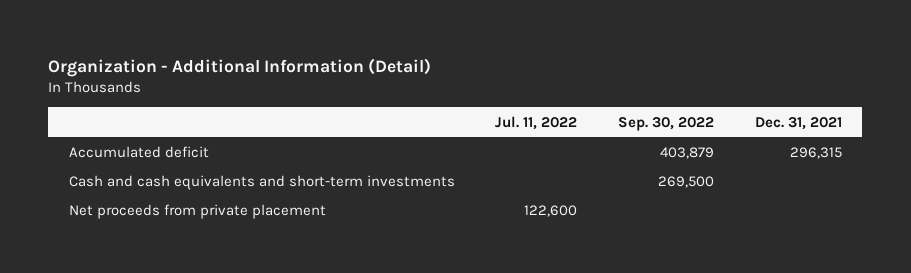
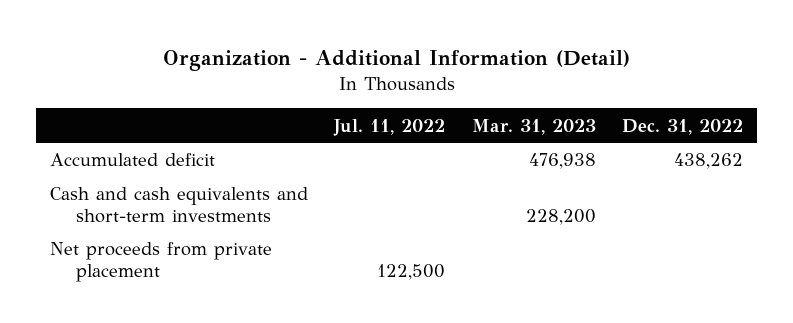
[618,116,715,131] Sep. 30, 2022 -> none
[755,116,843,130] Dec. 31, 2021 -> none
none -> [471,118,596,135] Mar. 31, 2023
none -> [622,118,744,135] Dec. 31, 2022
[524,205,578,218] 122,600 -> [377,263,446,280] 122,500

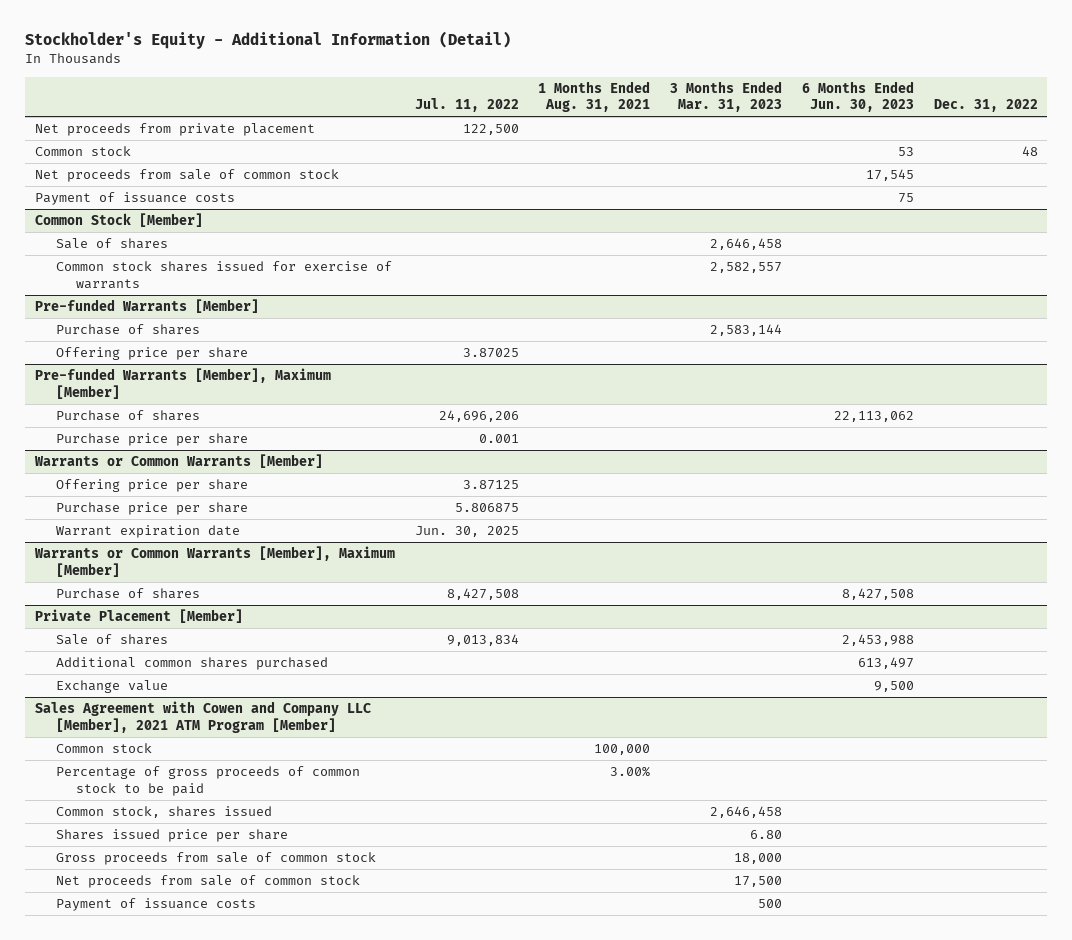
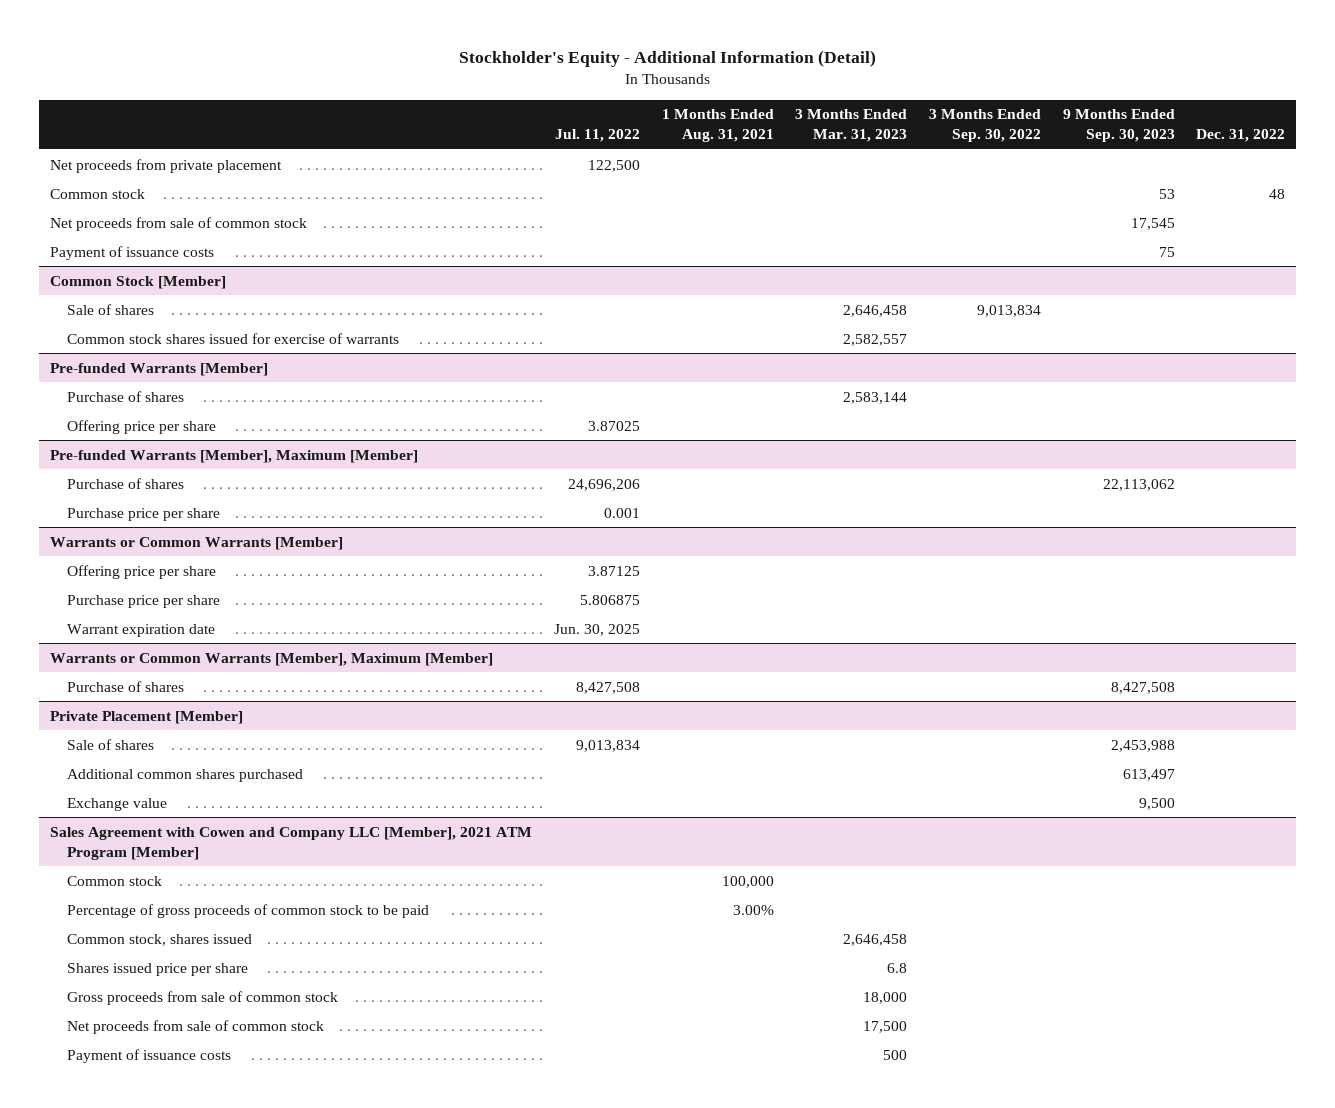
[801,80,914,113] 6 Months Ended Jun. 30, 2023 -> none
none -> [928,109,1041,143] 3 Months Ended Sep. 30, 2022
none -> [1062,109,1175,143] 9 Months Ended Sep. 30, 2023
[750,830,783,840] 6.80 -> [887,962,908,973] 6.8

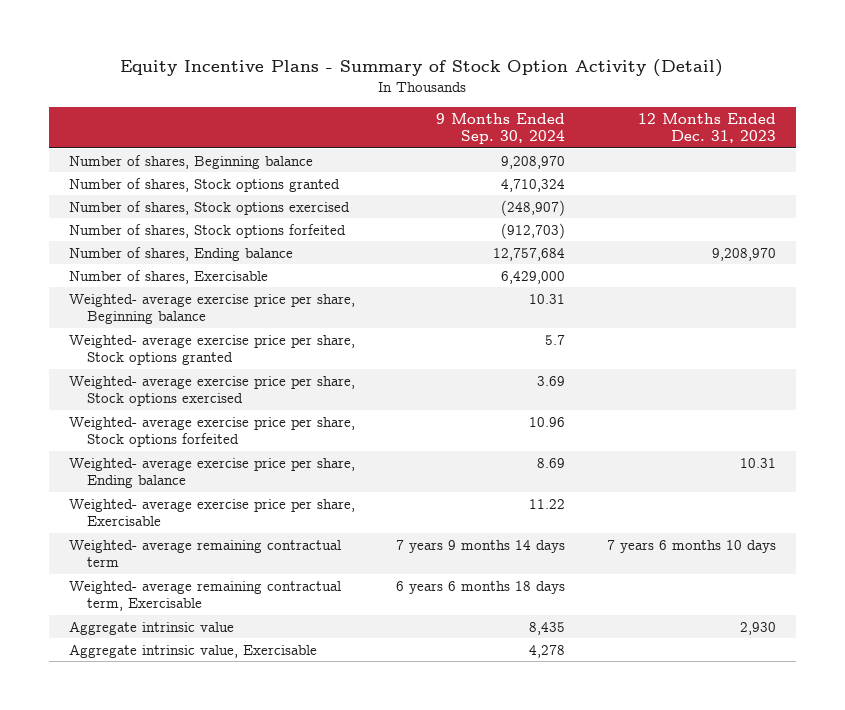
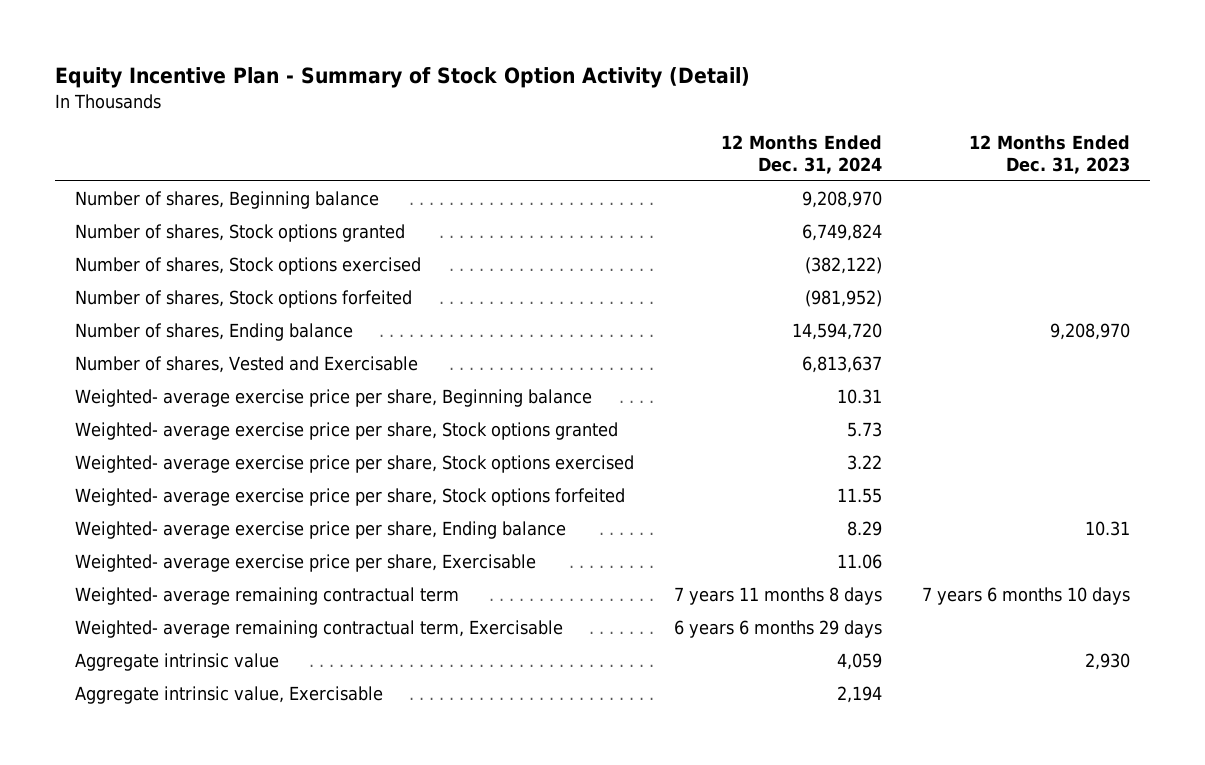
[120,58,724,77] Equity Incentive Plans - Summary of Stock Option Activity (Detail) -> [55,67,751,89] Equity Incentive Plan - Summary of Stock Option Activity (Detail)
[436,112,566,145] 9 Months Ended Sep. 30, 2024 -> none
none -> [720,134,882,174] 12 Months Ended Dec. 31, 2024
[69,269,269,284] Number of shares, Exercisable -> [75,355,419,373] Number of shares, Vested and Exercisable

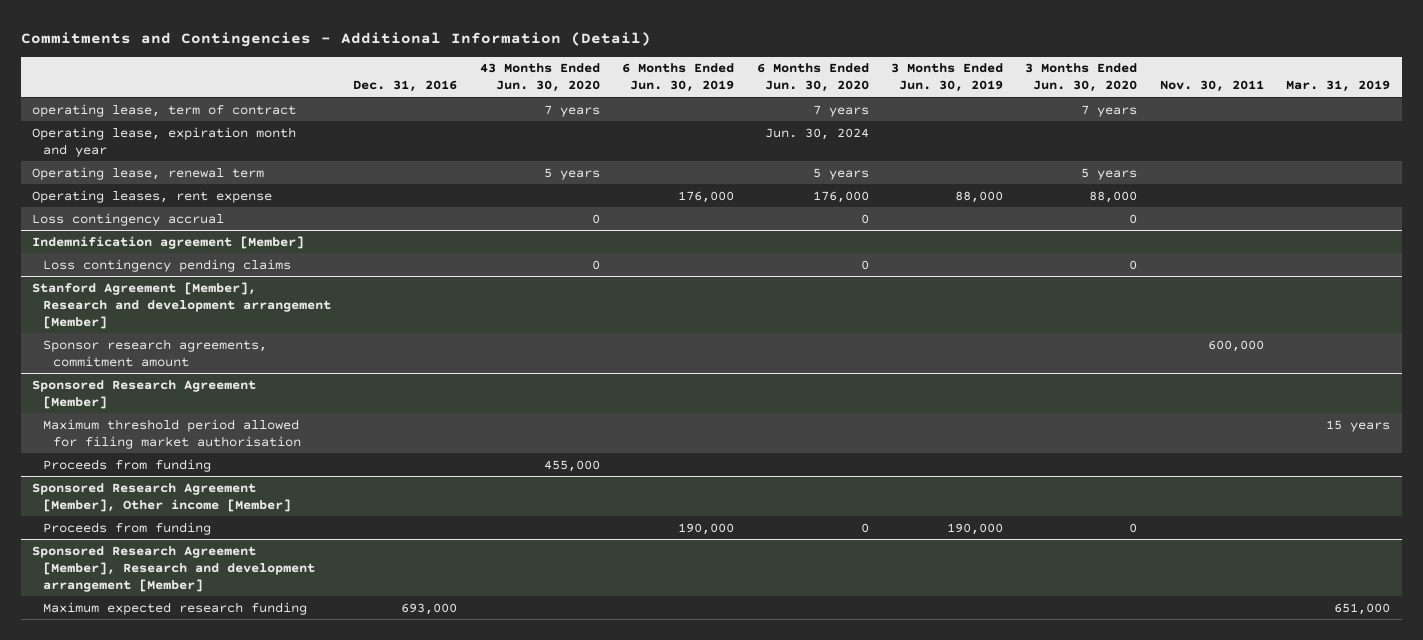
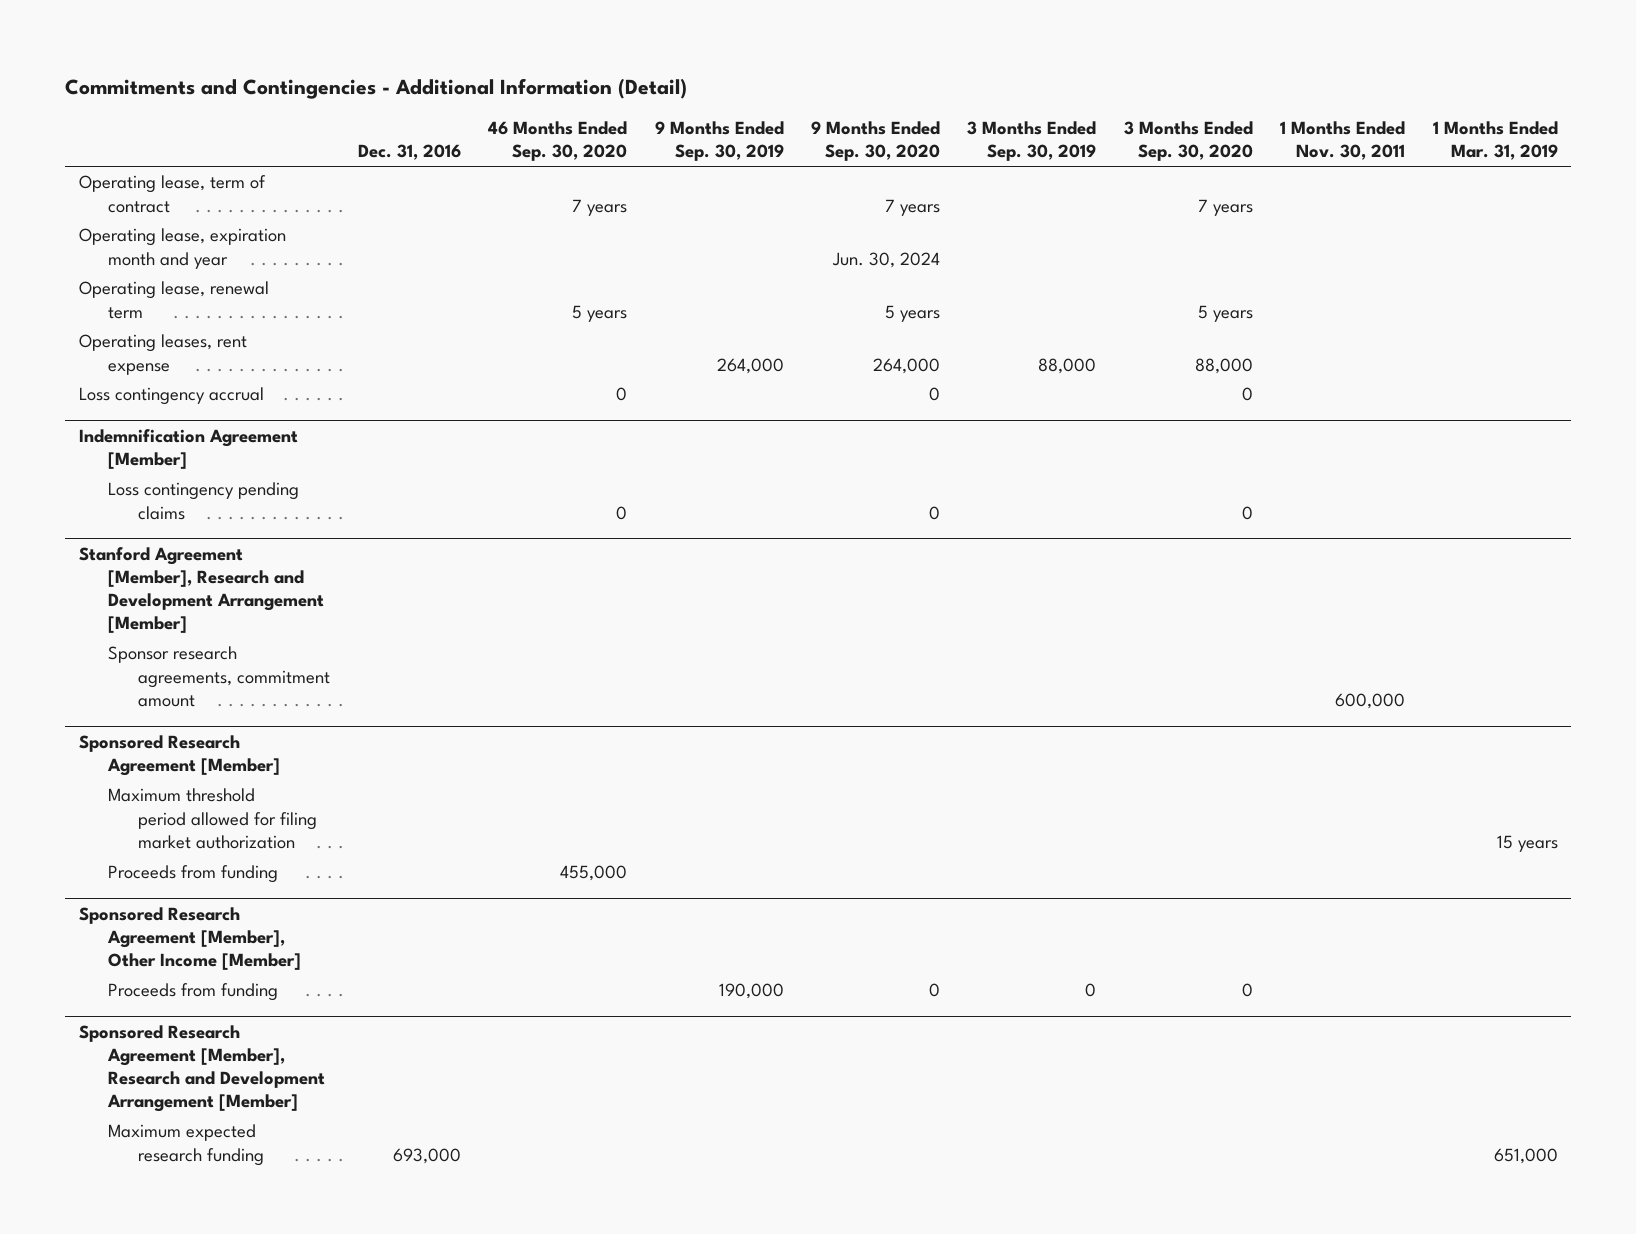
[479,63,600,93] 43 Months Ended Jun. 30, 2020 -> none
[622,63,735,93] 6 Months Ended Jun. 30, 2019 -> none
[756,63,869,93] 6 Months Ended Jun. 30, 2020 -> none
[890,63,1003,93] 3 Months Ended Jun. 30, 2019 -> none
[1025,63,1138,93] 3 Months Ended Jun. 30, 2020 -> none
[1159,80,1264,93] Nov. 30, 2011 -> none
[1286,80,1391,93] Mar. 31, 2019 -> none
none -> [488,120,628,162] 46 Months Ended Sep. 30, 2020
none -> [654,120,784,162] 9 Months Ended Sep. 30, 2019
none -> [810,120,940,162] 9 Months Ended Sep. 30, 2020
none -> [967,120,1097,162] 3 Months Ended Sep. 30, 2019
none -> [1123,120,1253,162] 3 Months Ended Sep. 30, 2020
none -> [1280,120,1406,161] 1 Months Ended Nov. 30, 2011
none -> [1432,120,1558,161] 1 Months Ended Mar. 31, 2019
[32,103,297,117] operating lease, term of contract -> [78,175,266,213] Operating lease, term of contract
[32,235,305,249] Indemnification agreement [Member] -> [78,428,298,470] Indemnification Agreement [Member]
[32,281,331,329] Stanford Agreement [Member], Research and development arrangement [Member] -> [78,546,325,634] Stanford Agreement [Member], Research and Development Arrangement [Member]
[42,418,302,449] Maximum threshold period allowed for filing market authorisation -> [108,788,318,849] Maximum threshold period allowed for filing market authorization
[32,482,291,512] Sponsored Research Agreement [Member], Other income [Member] -> [78,906,302,971] Sponsored Research Agreement [Member], Other Income [Member]
[32,545,315,592] Sponsored Research Agreement [Member], Research and development arrangement [Member] -> [78,1024,326,1113] Sponsored Research Agreement [Member], Research and Development Arrangement [Member]

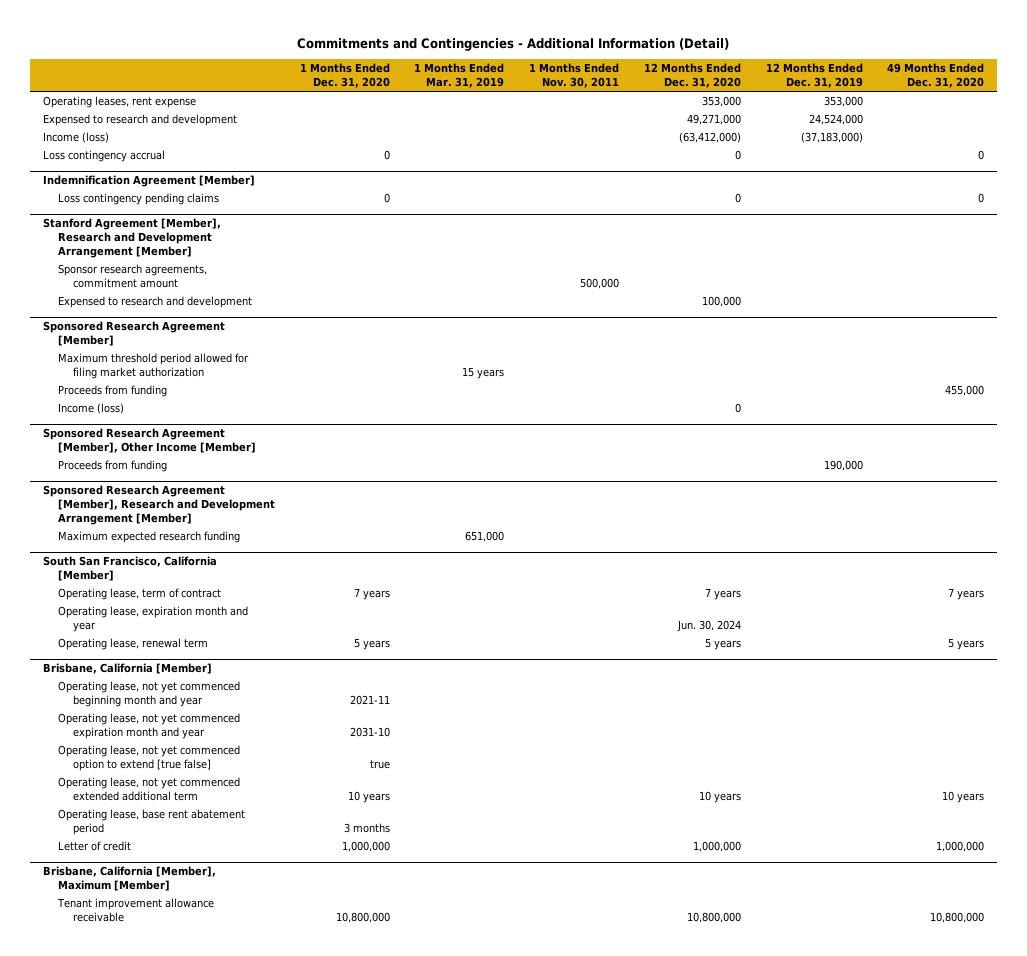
[357,144,461,161] Dec. 31, 2016 -> none
[488,120,628,162] 46 Months Ended Sep. 30, 2020 -> none
[654,120,784,162] 9 Months Ended Sep. 30, 2019 -> none
[810,120,940,162] 9 Months Ended Sep. 30, 2020 -> none
[967,120,1097,162] 3 Months Ended Sep. 30, 2019 -> none
[1123,120,1253,162] 3 Months Ended Sep. 30, 2020 -> none
none -> [299,63,390,89] 1 Months Ended Dec. 31, 2020
none -> [643,63,741,89] 12 Months Ended Dec. 31, 2020
none -> [765,63,863,89] 12 Months Ended Dec. 31, 2019
none -> [887,63,985,89] 49 Months Ended Dec. 31, 2020
[78,175,266,213] Operating lease, term of contract -> none
[78,228,286,269] Operating lease, expiration month and year -> none
[78,281,269,319] Operating lease, renewal term -> none
none -> [42,114,237,127] Expensed to research and development
none -> [42,132,109,144] Income (loss)
[1335,692,1406,709] 600,000 -> [580,278,620,290] 500,000
none -> [57,296,252,309] Expensed to research and development
none -> [57,403,124,415] Income (loss)
none -> [42,556,217,582] South San Francisco, California [Member]
none -> [57,588,221,601] Operating lease, term of contract
none -> [57,606,248,633] Operating lease, expiration month and year
none -> [57,638,208,651] Operating lease, renewal term
none -> [42,663,212,675] Brisbane, California [Member]
none -> [57,681,240,708] Operating lease, not yet commenced beginning month and year
none -> [57,713,240,740] Operating lease, not yet commenced expiration month and year
none -> [57,745,240,772] Operating lease, not yet commenced option to extend [true false]
none -> [57,777,240,802] Operating lease, not yet commenced extended additional term
none -> [57,809,245,836] Operating lease, base rent abatement period
none -> [57,841,131,852] Letter of credit
none -> [42,866,216,892] Brisbane, California [Member], Maximum [Member]
none -> [56,898,214,923] Tenant improvement allowance receivable

